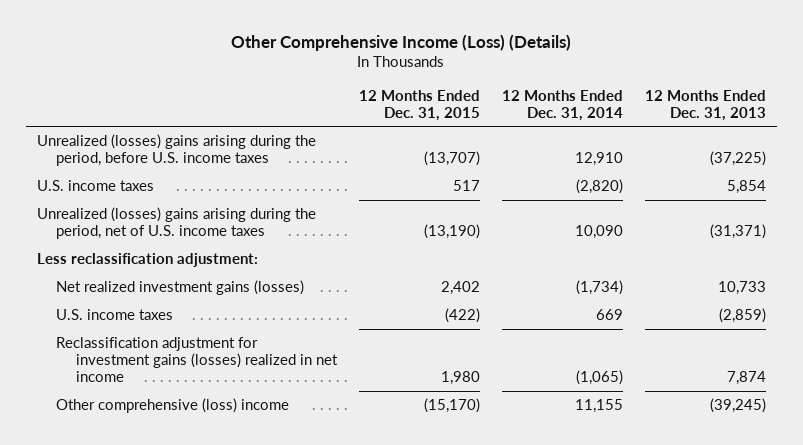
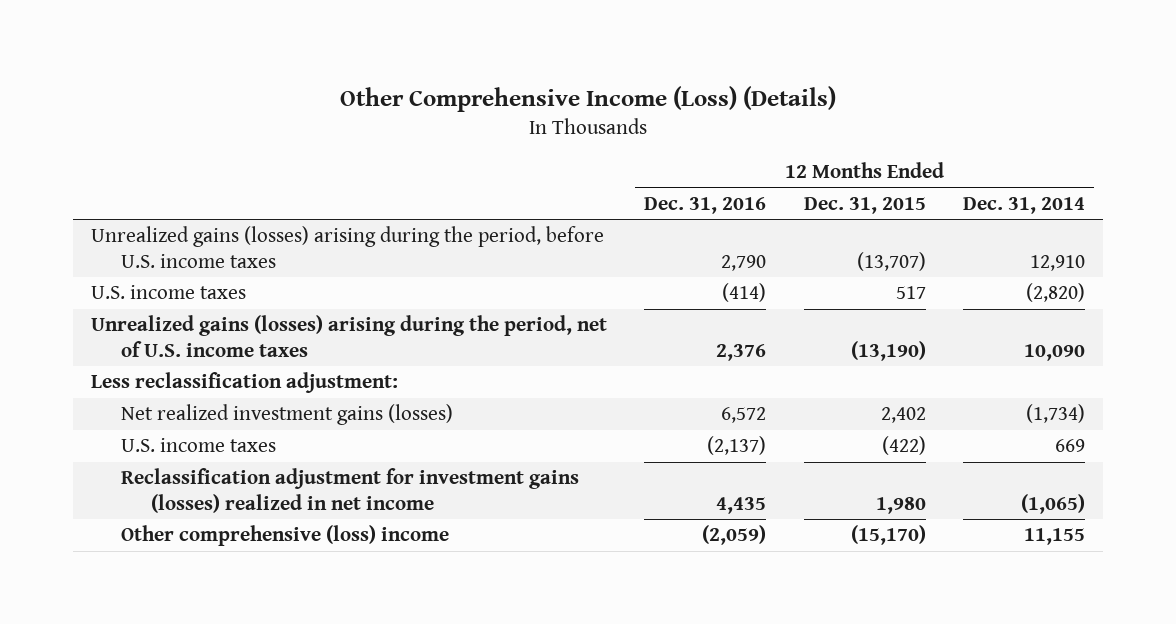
[645,89,767,121] 12 Months Ended Dec. 31, 2013 -> none
none -> [644,196,767,214] Dec. 31, 2016
[36,134,316,166] Unrealized (losses) gains arising during the period, before U.S. income taxes -> [91,226,605,268] Unrealized gains (losses) arising during the period, before U.S. income taxes
[36,207,316,239] Unrealized (losses) gains arising during the period, net of U.S. income taxes -> [91,315,608,357] Unrealized gains (losses) arising during the period, net of U.S. income taxes

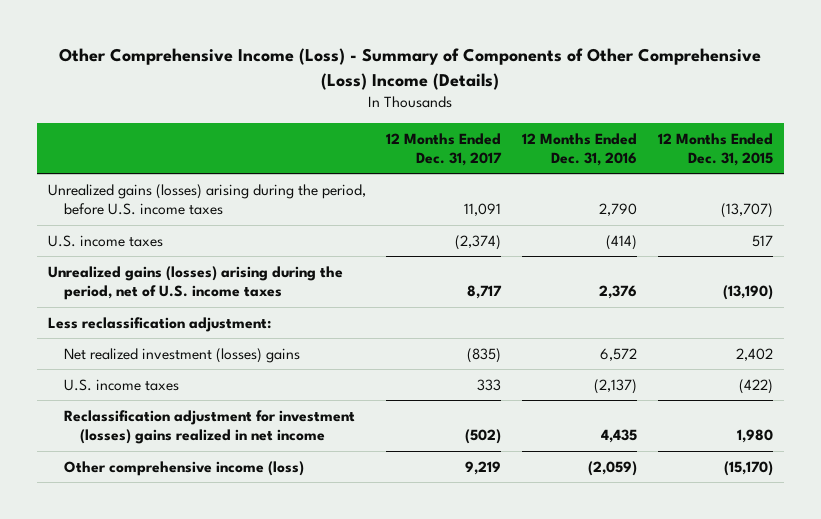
[339,85,836,112] Other Comprehensive Income (Loss) (Details) -> [59,48,762,90] Other Comprehensive Income (Loss) - Summary of Components of Other Comprehensive (Loss) Income (Details)
[962,196,1085,214] Dec. 31, 2014 -> none
none -> [386,132,503,166] 12 Months Ended Dec. 31, 2017
[121,404,454,426] Net realized investment gains (losses) -> [63,347,300,363] Net realized investment (losses) gains
[121,468,580,513] Reclassification adjustment for investment gains (losses) realized in net income -> [63,409,355,445] Reclassification adjustment for investment (losses) gains realized in net income
[121,525,450,547] Other comprehensive (loss) income -> [63,460,304,476] Other comprehensive income (loss)

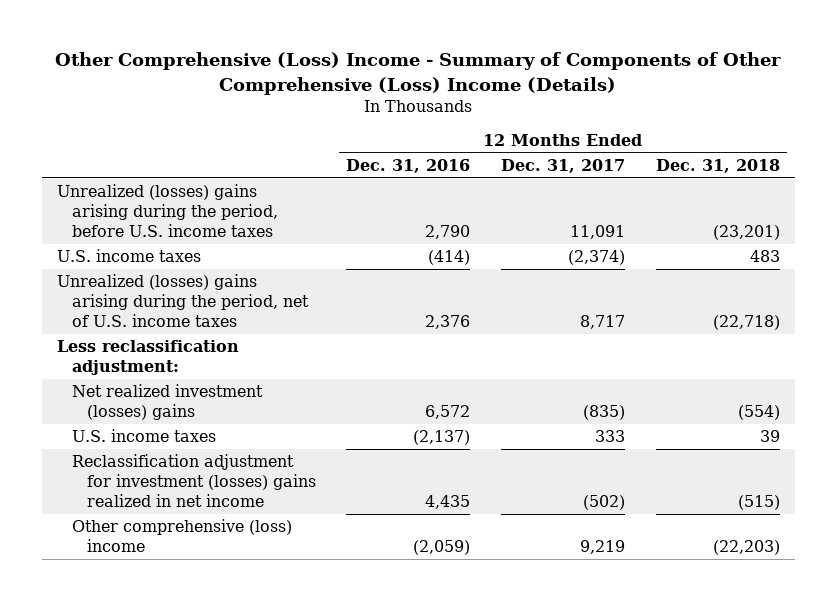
[59,48,762,90] Other Comprehensive Income (Loss) - Summary of Components of Other Comprehensive (Loss) Income (Details) -> [55,52,782,95] Other Comprehensive (Loss) Income - Summary of Components of Other Comprehensive (Loss) Income (Details)
[658,132,774,166] 12 Months Ended Dec. 31, 2015 -> none
none -> [655,158,780,173] Dec. 31, 2018
[47,183,366,216] Unrealized gains (losses) arising during the period, before U.S. income taxes -> [57,184,278,238] Unrealized (losses) gains arising during the period, before U.S. income taxes
[47,265,343,301] Unrealized gains (losses) arising during the period, net of U.S. income taxes -> [57,274,309,328] Unrealized (losses) gains arising during the period, net of U.S. income taxes
[63,460,304,476] Other comprehensive income (loss) -> [71,519,292,553] Other comprehensive (loss) income

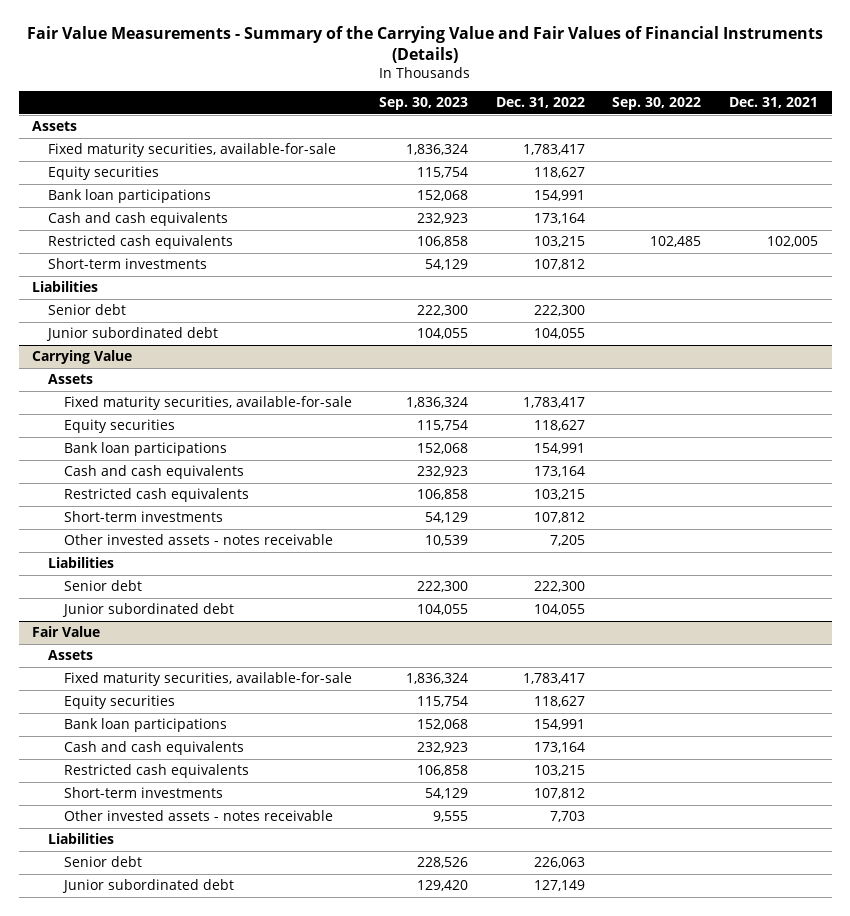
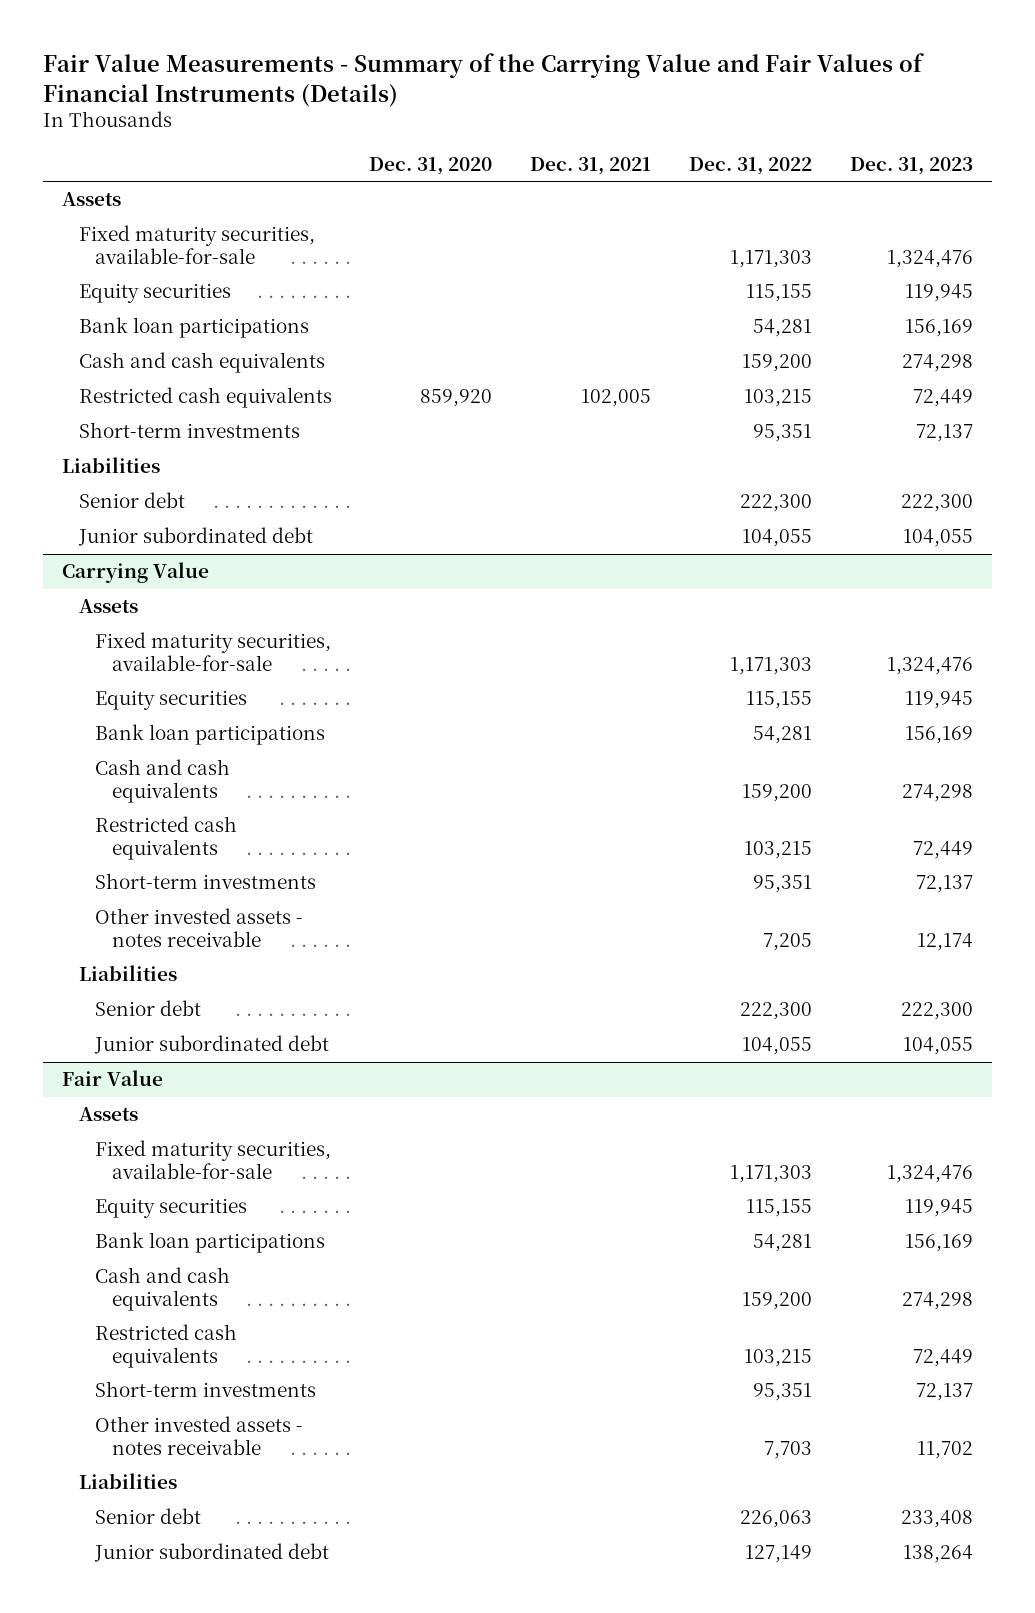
[379,97,469,111] Sep. 30, 2023 -> none
[612,97,702,111] Sep. 30, 2022 -> none
none -> [369,156,493,175] Dec. 31, 2020
none -> [850,156,974,175] Dec. 31, 2023
[522,144,585,156] 1,783,417 -> [730,249,813,268] 1,171,303
[533,167,585,179] 118,627 -> [746,284,813,303] 115,155
[533,190,585,202] 154,991 -> [753,319,813,338] 54,281
[533,213,585,225] 173,164 -> [742,354,813,373] 159,200
[533,259,585,271] 107,812 -> [753,424,813,443] 95,351
[522,397,585,409] 1,783,417 -> [730,656,813,675] 1,171,303
[533,420,585,432] 118,627 -> [746,691,813,710] 115,155
[533,443,585,455] 154,991 -> [753,726,813,745] 54,281
[533,466,585,478] 173,164 -> [742,783,813,802] 159,200
[533,512,585,524] 107,812 -> [753,875,813,894] 95,351
[522,673,585,685] 1,783,417 -> [730,1164,813,1183] 1,171,303
[533,696,585,708] 118,627 -> [746,1199,813,1218] 115,155
[533,719,585,731] 154,991 -> [753,1234,813,1253] 54,281
[533,742,585,754] 173,164 -> [742,1291,813,1310] 159,200
[533,788,585,800] 107,812 -> [753,1383,813,1402] 95,351

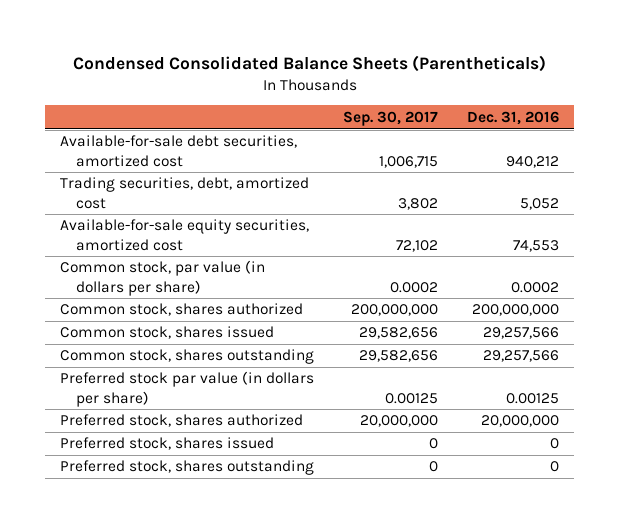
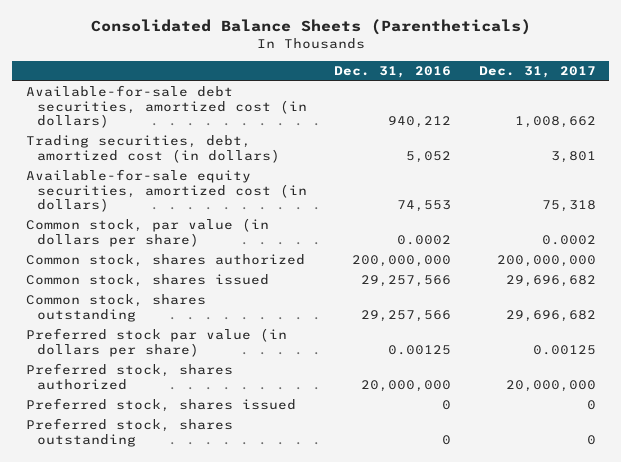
[72,55,546,73] Condensed Consolidated Balance Sheets (Parentheticals) -> [90,19,531,36] Consolidated Balance Sheets (Parentheticals)
[343,110,439,126] Sep. 30, 2017 -> none
none -> [478,66,596,79] Dec. 31, 2017
[59,135,297,167] Available-for-sale debt securities, amortized cost -> [25,85,307,129] Available-for-sale debt securities, amortized cost (in dollars)
[59,177,309,209] Trading securities, debt, amortized cost -> [25,135,280,163] Trading securities, debt, amortized cost (in dollars)
[59,219,309,251] Available-for-sale equity securities, amortized cost -> [25,169,307,213] Available-for-sale equity securities, amortized cost (in dollars)

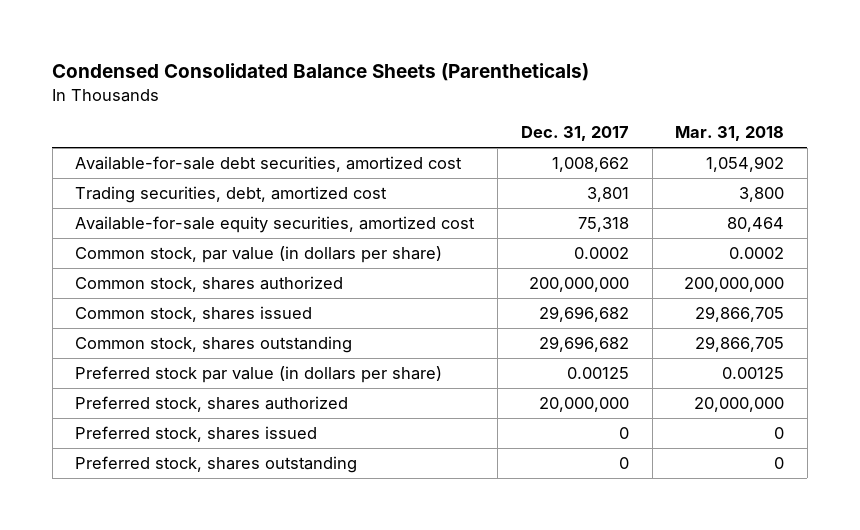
[90,19,531,36] Consolidated Balance Sheets (Parentheticals) -> [52,63,590,82] Condensed Consolidated Balance Sheets (Parentheticals)
[334,66,452,79] Dec. 31, 2016 -> none
none -> [675,126,785,142] Mar. 31, 2018
[25,85,307,129] Available-for-sale debt securities, amortized cost (in dollars) -> [75,156,463,173] Available-for-sale debt securities, amortized cost
[25,135,280,163] Trading securities, debt, amortized cost (in dollars) -> [75,186,388,204] Trading securities, debt, amortized cost
[25,169,307,213] Available-for-sale equity securities, amortized cost (in dollars) -> [75,216,476,234] Available-for-sale equity securities, amortized cost

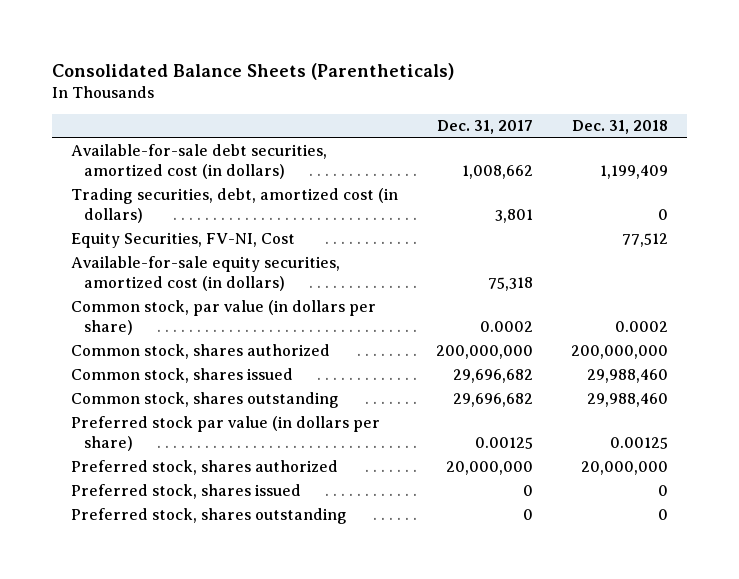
[52,63,590,82] Condensed Consolidated Balance Sheets (Parentheticals) -> [52,62,455,80] Consolidated Balance Sheets (Parentheticals)
[675,126,785,142] Mar. 31, 2018 -> none
none -> [571,120,668,135] Dec. 31, 2018
[75,156,463,173] Available-for-sale debt securities, amortized cost -> [71,144,328,180] Available-for-sale debt securities, amortized cost (in dollars)
[75,186,388,204] Trading securities, debt, amortized cost -> [71,188,399,224] Trading securities, debt, amortized cost (in dollars)
none -> [71,232,296,249] Equity Securities, FV-NI, Cost
[75,216,476,234] Available-for-sale equity securities, amortized cost -> [71,256,341,292] Available-for-sale equity securities, amortized cost (in dollars)

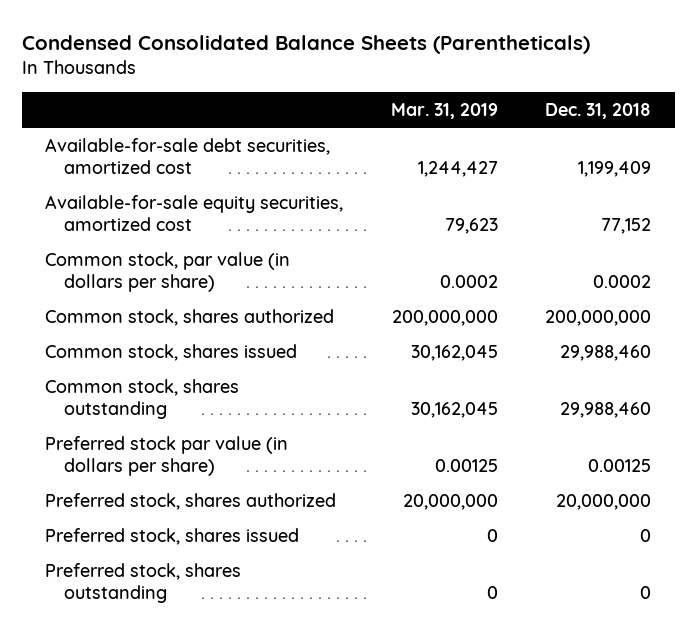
[52,62,455,80] Consolidated Balance Sheets (Parentheticals) -> [21,34,590,54] Condensed Consolidated Balance Sheets (Parentheticals)
[437,120,534,135] Dec. 31, 2017 -> none
none -> [390,102,498,119] Mar. 31, 2019
[71,188,399,224] Trading securities, debt, amortized cost (in dollars) -> none
[71,256,341,292] Available-for-sale equity securities, amortized cost (in dollars) -> none
[71,144,328,180] Available-for-sale debt securities, amortized cost (in dollars) -> [45,137,331,175] Available-for-sale debt securities, amortized cost
[71,232,296,249] Equity Securities, FV-NI, Cost -> [45,194,344,232] Available-for-sale equity securities, amortized cost
[621,233,668,248] 77,512 -> [601,218,652,235] 77,152

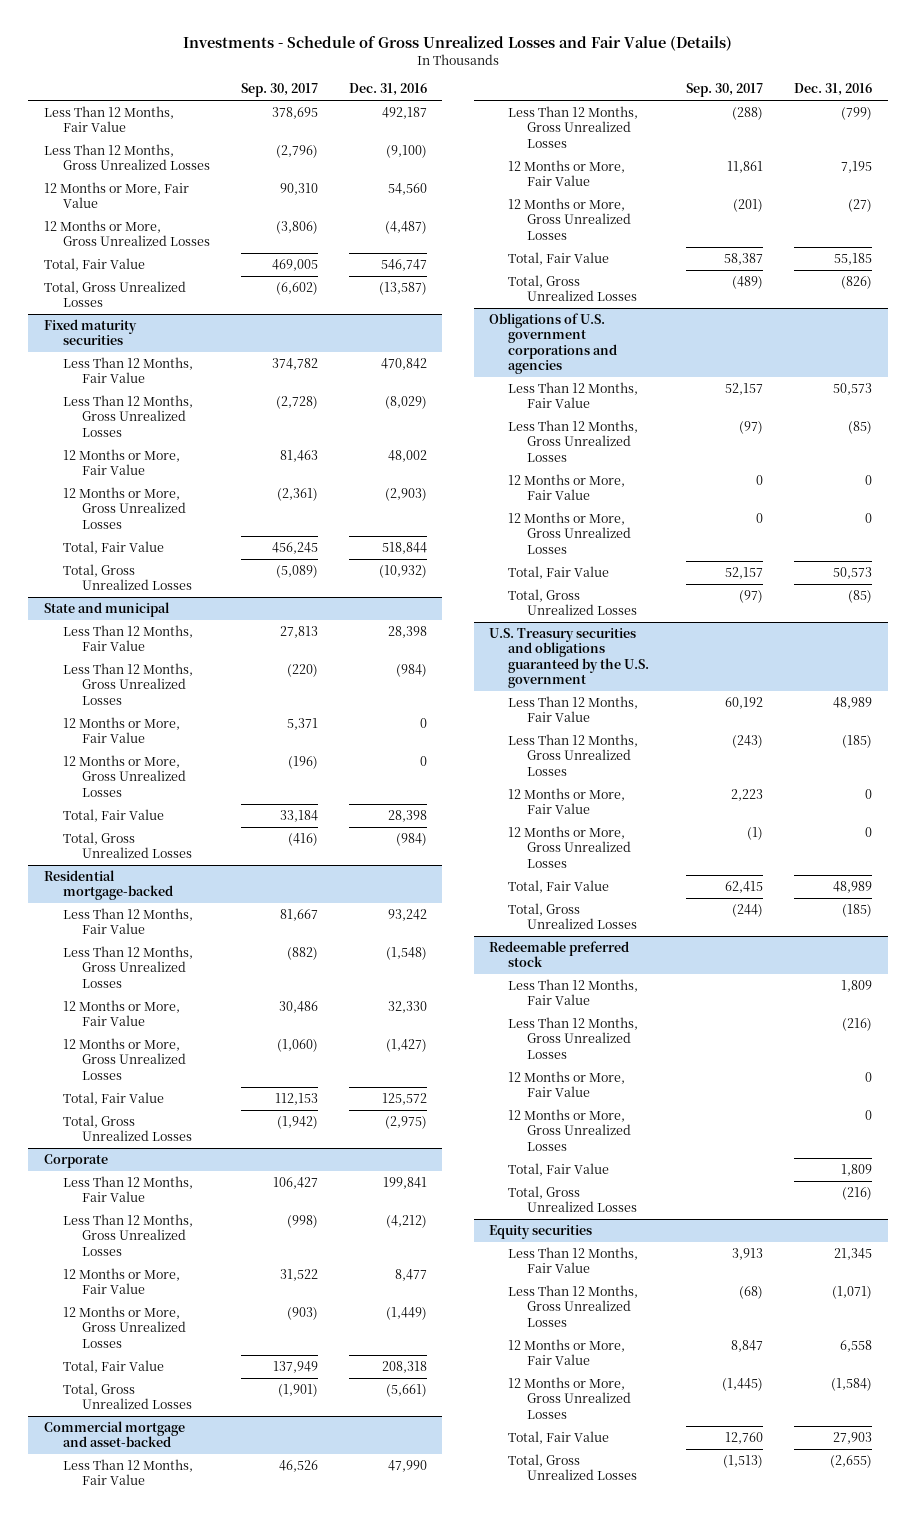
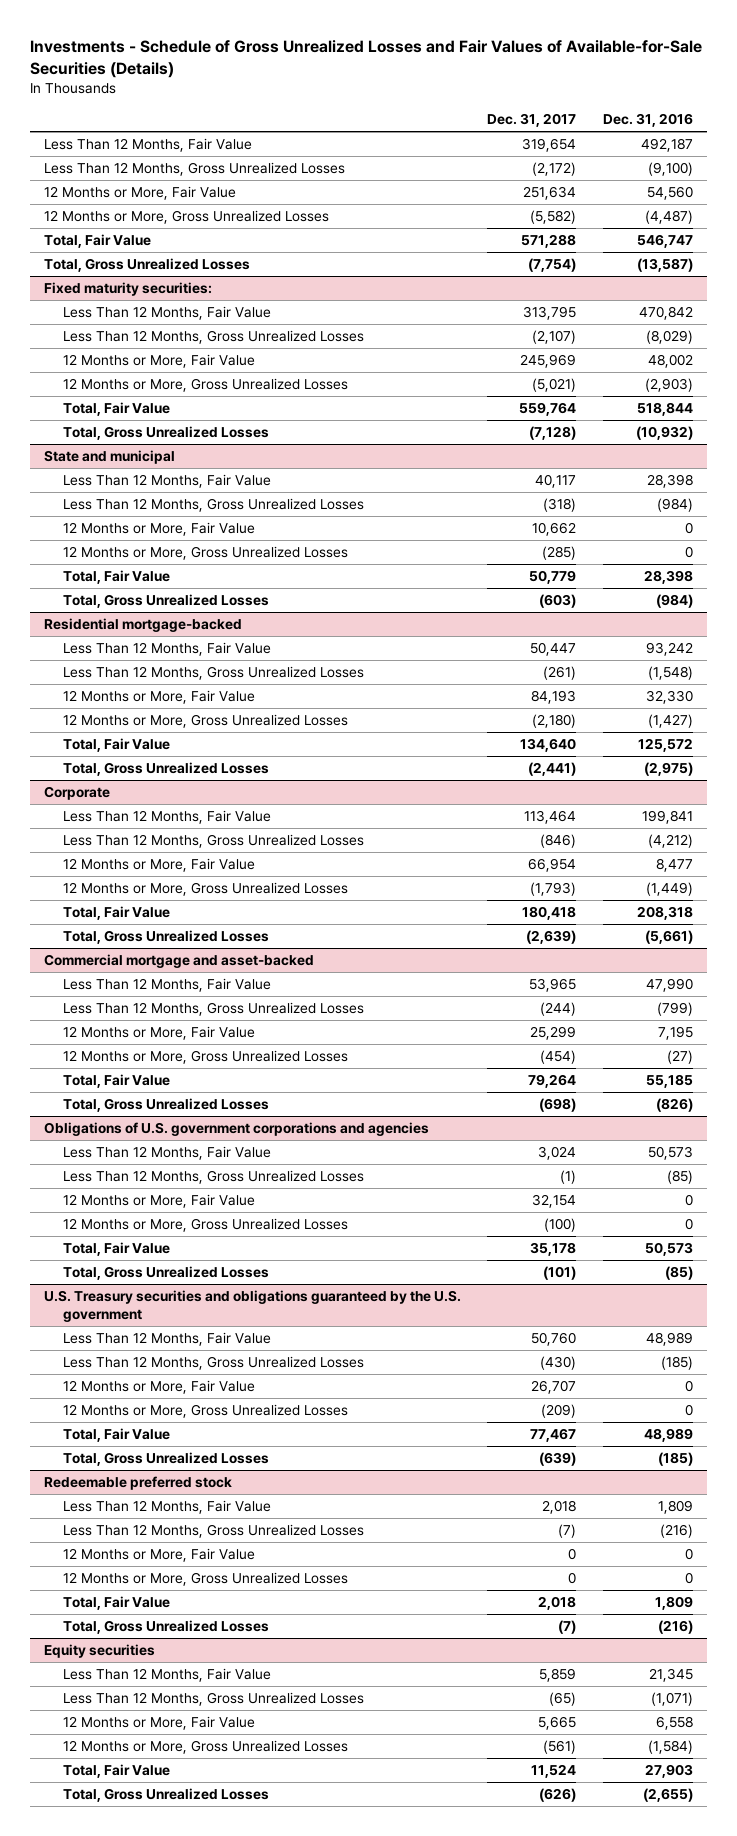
[183,35,733,51] Investments - Schedule of Gross Unrealized Losses and Fair Value (Details) -> [30,40,703,78] Investments - Schedule of Gross Unrealized Losses and Fair Values of Available-for-Sale Securities (Details)
[240,83,318,98] Sep. 30, 2017 -> none
none -> [487,113,577,128] Dec. 31, 2017
[43,319,137,346] Fixed maturity securities -> [43,282,212,297] Fixed maturity securities:

